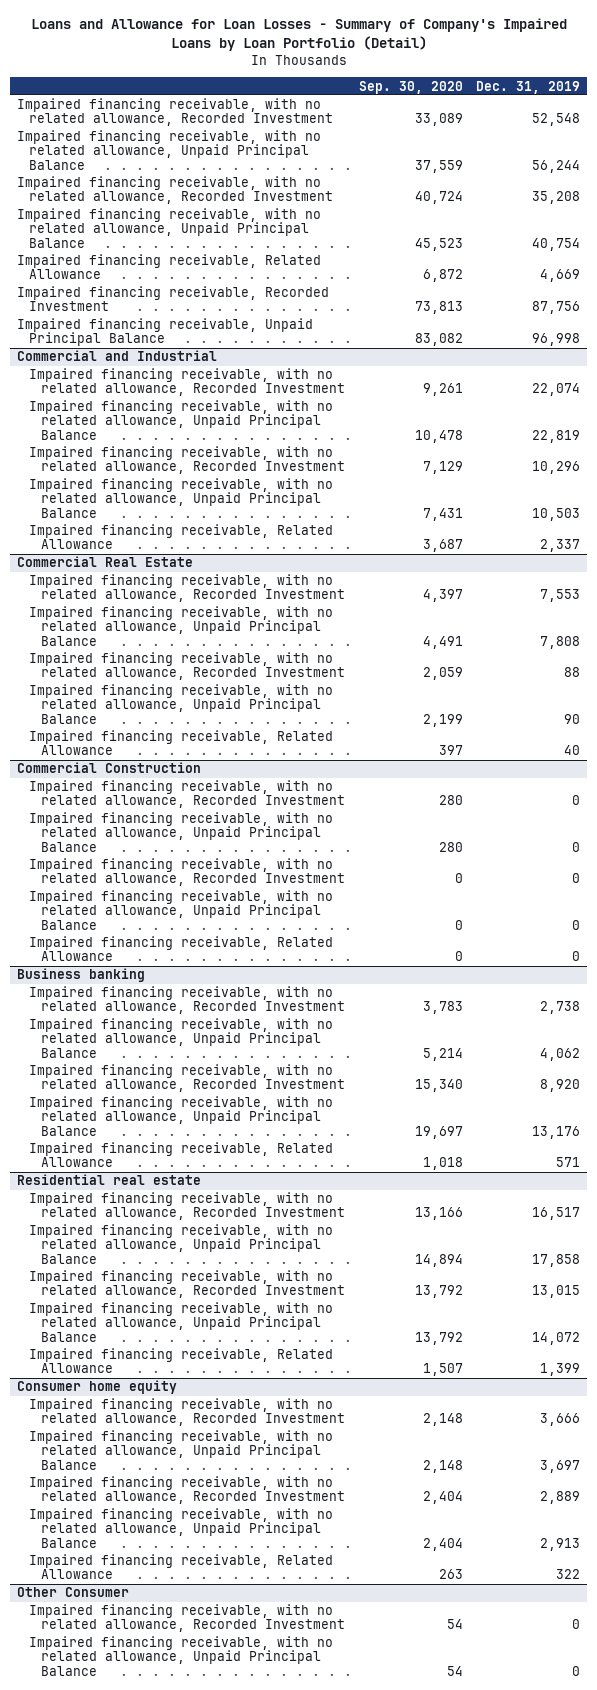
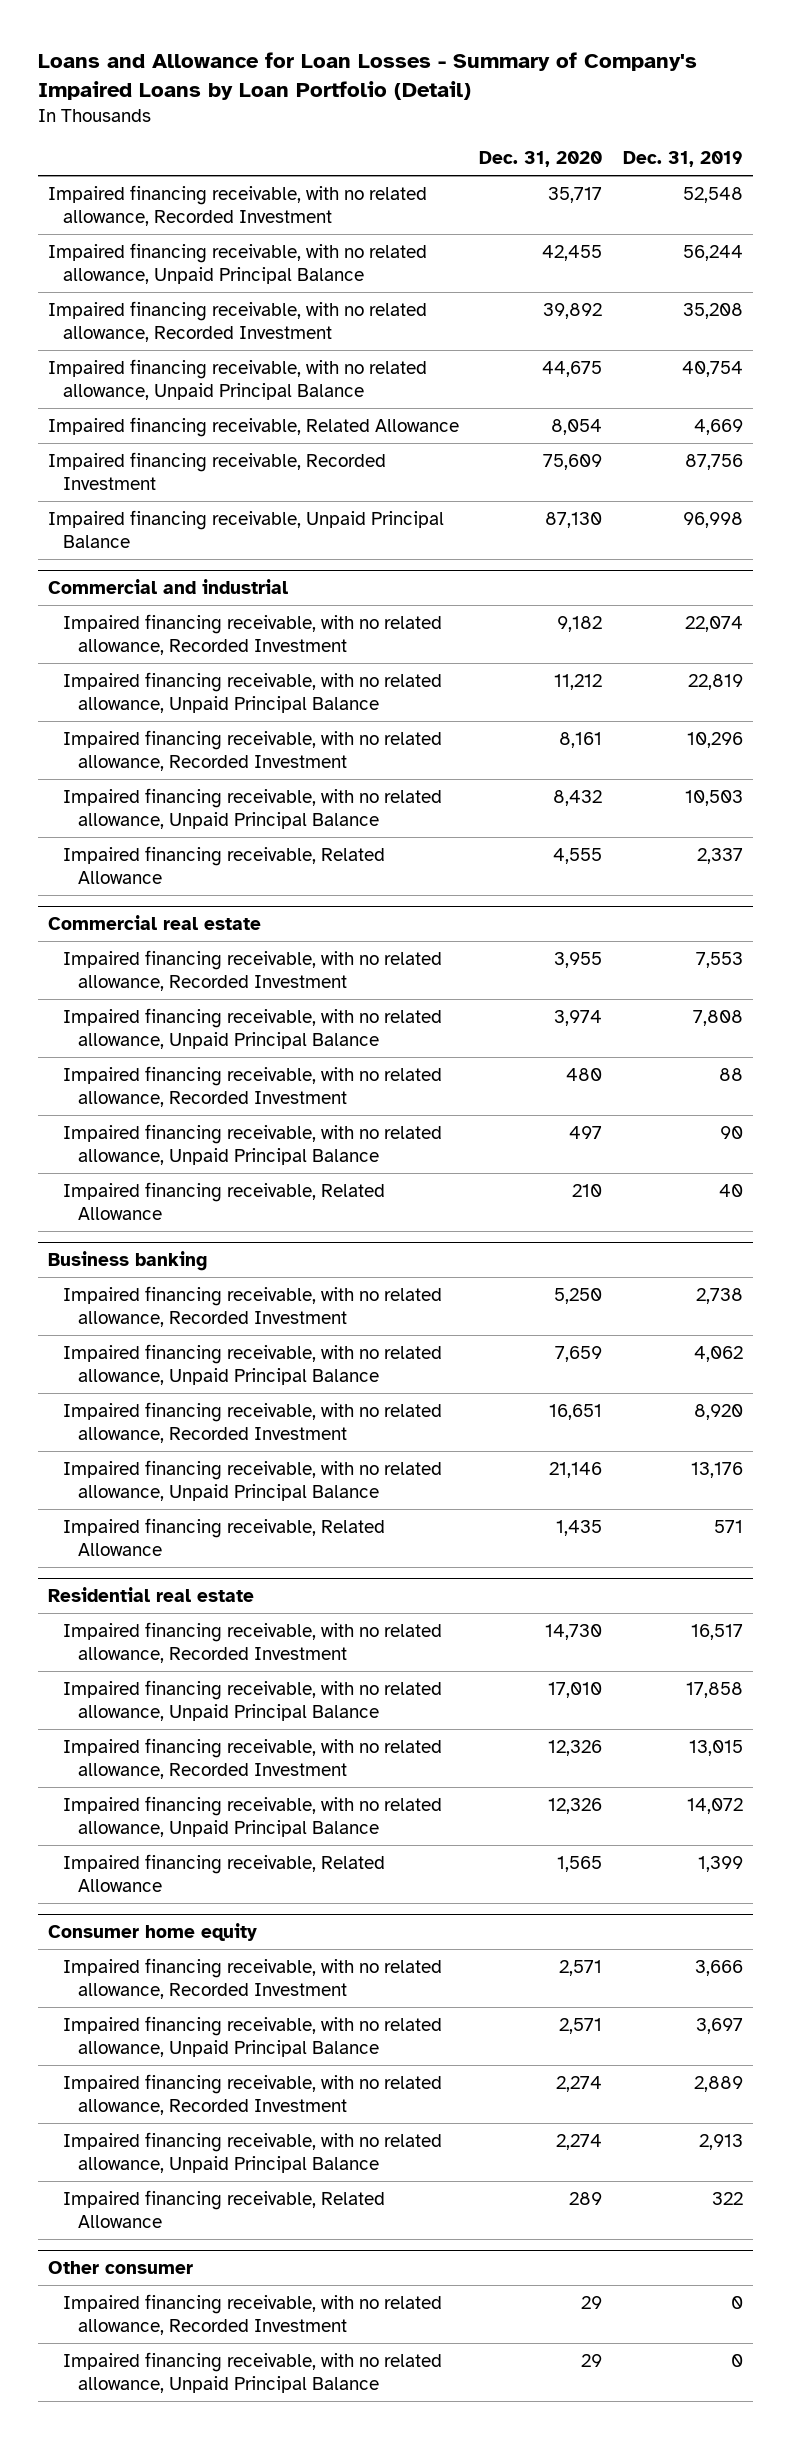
[358,80,463,94] Sep. 30, 2020 -> none
none -> [479,151,603,168] Dec. 31, 2020
[17,350,218,362] Commercial and Industrial -> [48,579,289,595] Commercial and industrial
[17,556,194,568] Commercial Real Estate -> [48,915,262,931] Commercial real estate
[17,762,202,774] Commercial Construction -> none
[29,780,346,809] Impaired financing receivable, with no related allowance, Recorded Investment -> none
[29,812,334,852] Impaired financing receivable, with no related allowance, Unpaid Principal Balance -> none
[29,858,346,887] Impaired financing receivable, with no related allowance, Recorded Investment -> none
[29,890,334,930] Impaired financing receivable, with no related allowance, Unpaid Principal Balance -> none
[29,936,334,962] Impaired financing receivable, Related Allowance -> none
[17,1587,130,1598] Other Consumer -> [48,2261,194,2275] Other consumer

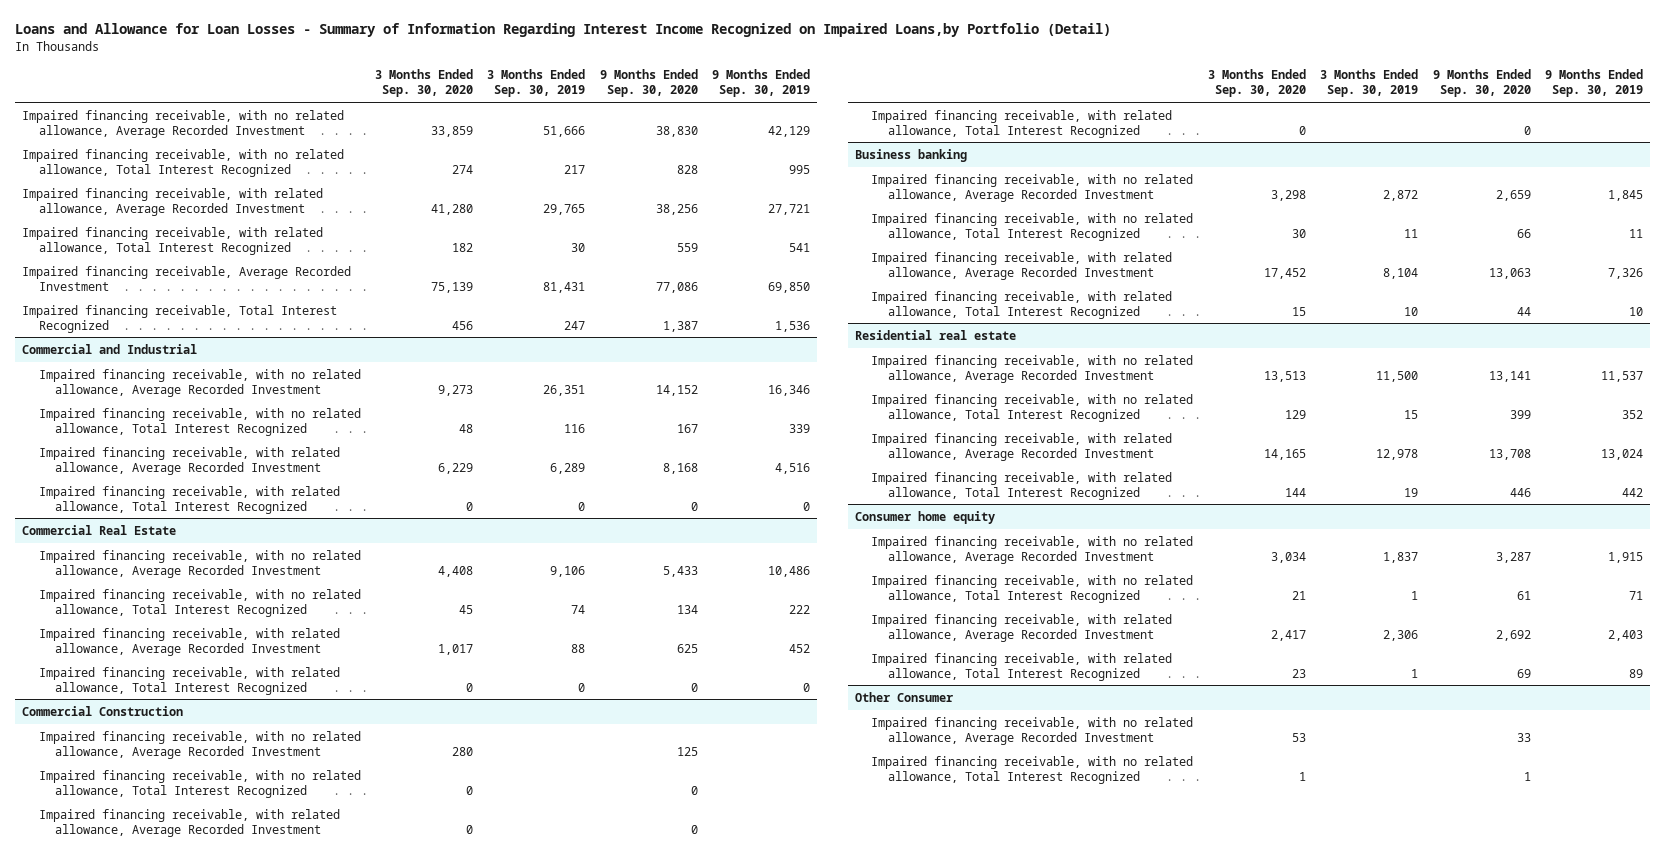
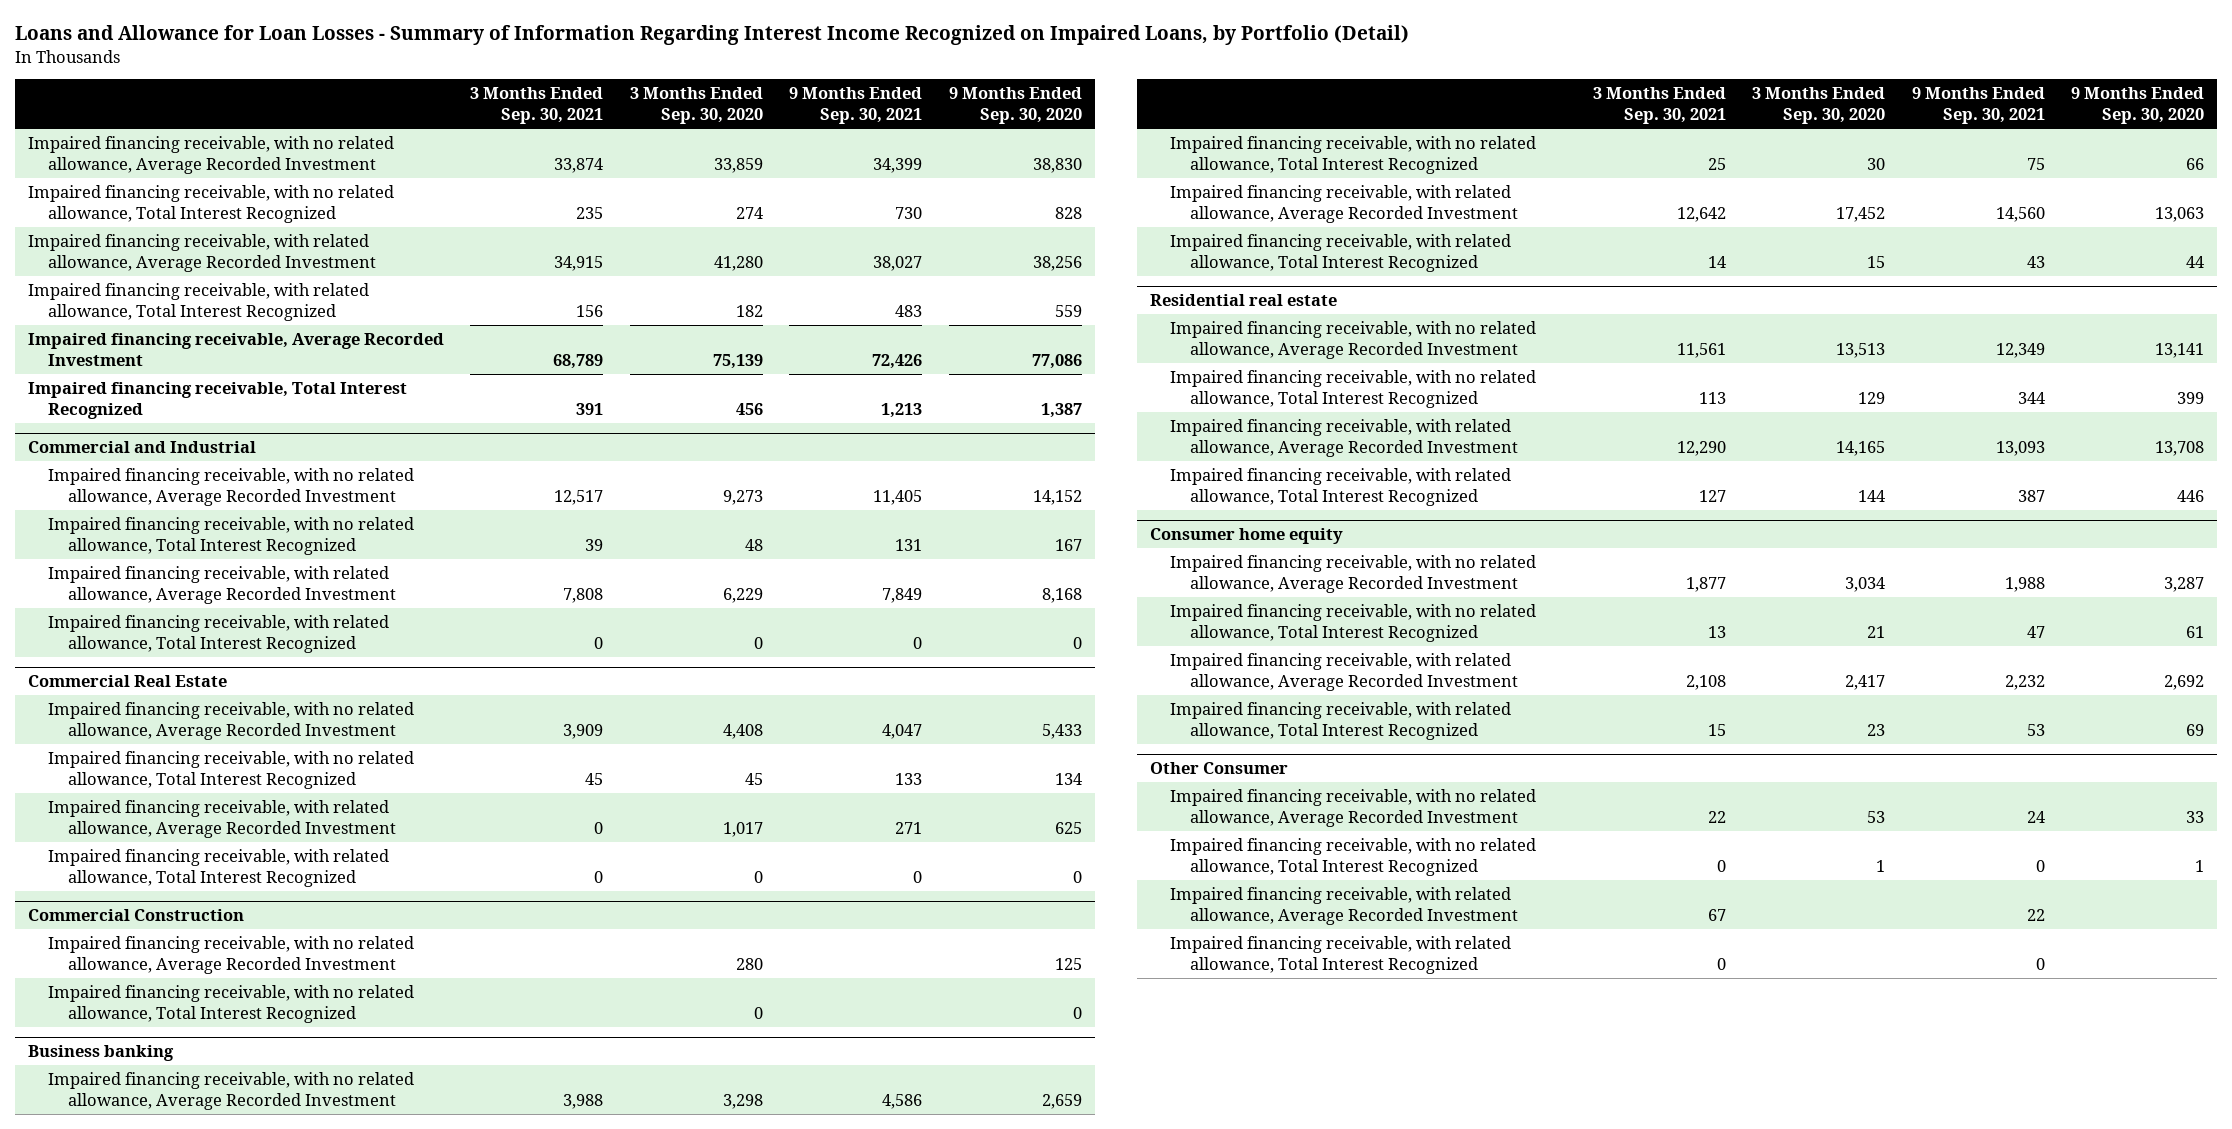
[14,22,1111,37] Loans and Allowance for Loan Losses - Summary of Information Regarding Interest Income Recognized on Impaired Loans,by Portfolio (Detail) -> [14,25,1409,46] Loans and Allowance for Loan Losses - Summary of Information Regarding Interest Income Recognized on Impaired Loans, by Portfolio (Detail)
[487,69,586,98] 3 Months Ended Sep. 30, 2019 -> none
[712,69,811,98] 9 Months Ended Sep. 30, 2019 -> none
none -> [470,87,604,125] 3 Months Ended Sep. 30, 2021
none -> [789,87,923,125] 9 Months Ended Sep. 30, 2021
[38,808,340,837] Impaired financing receivable, with related allowance, Average Recorded Investment -> none
[871,109,1173,138] Impaired financing receivable, with related allowance, Total Interest Recognized -> none
none -> [1170,886,1519,925] Impaired financing receivable, with related allowance, Average Recorded Investment
none -> [1170,935,1512,974] Impaired financing receivable, with related allowance, Total Interest Recognized

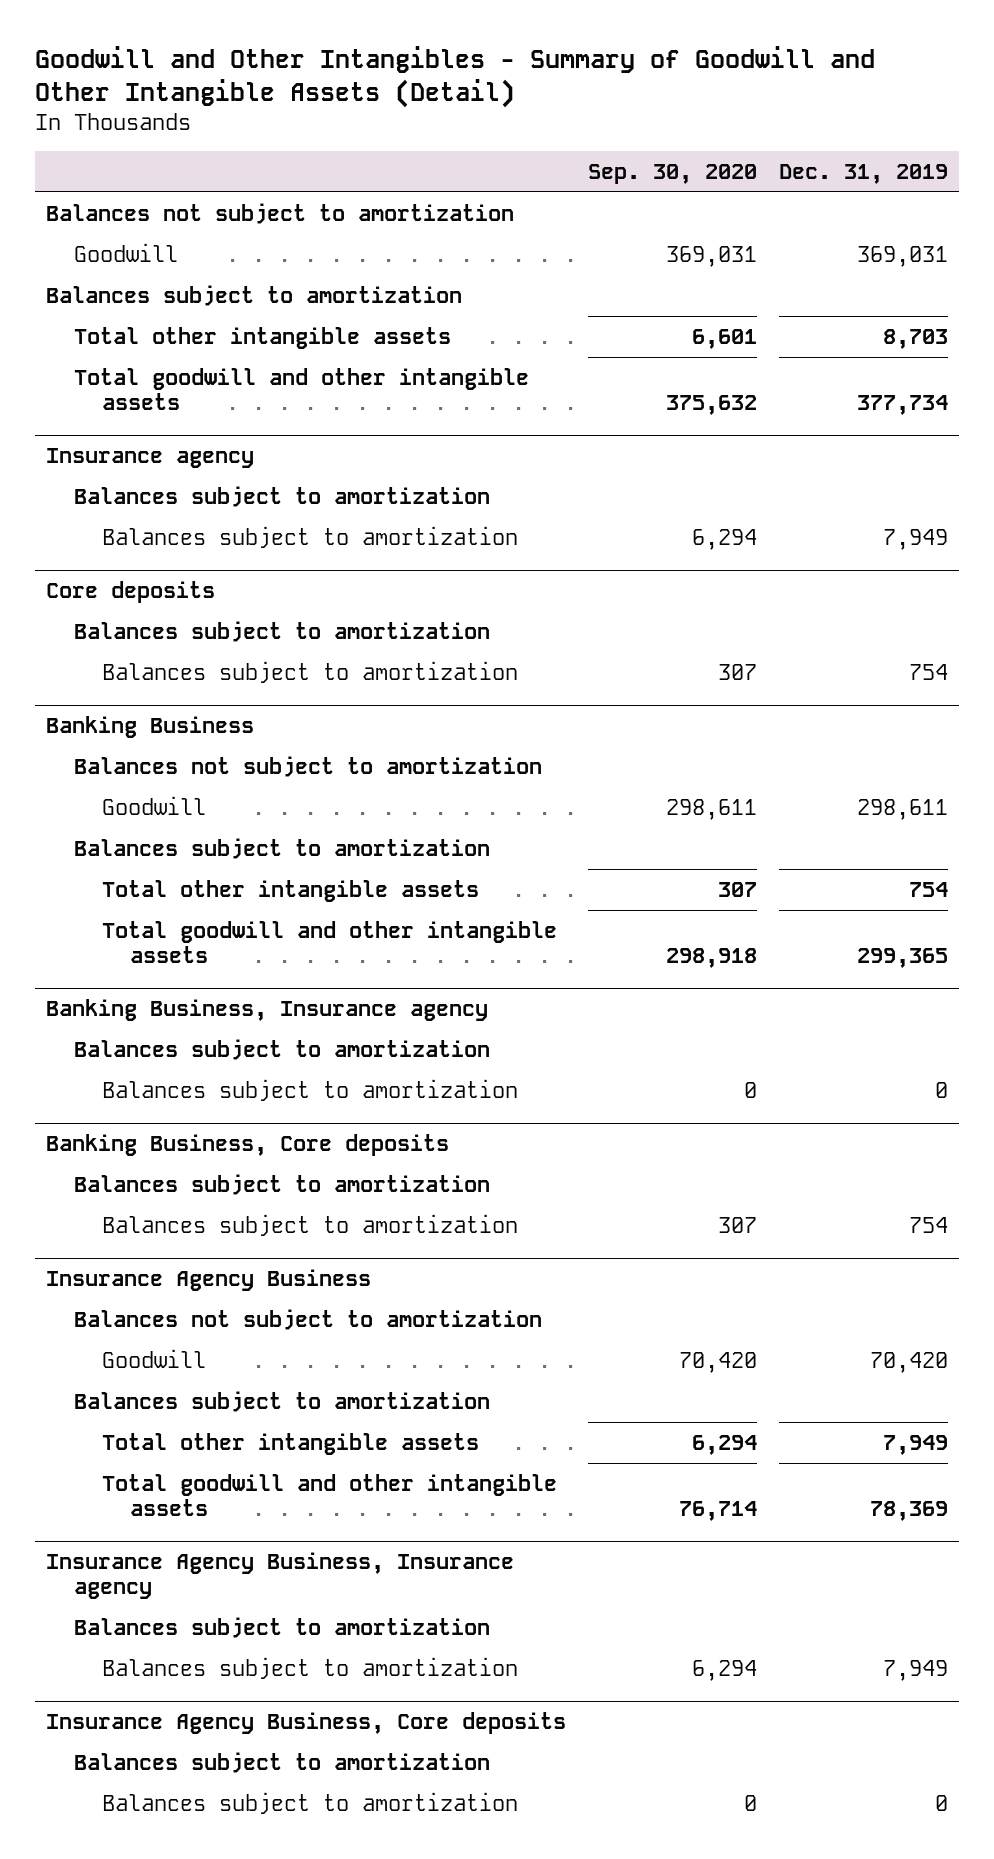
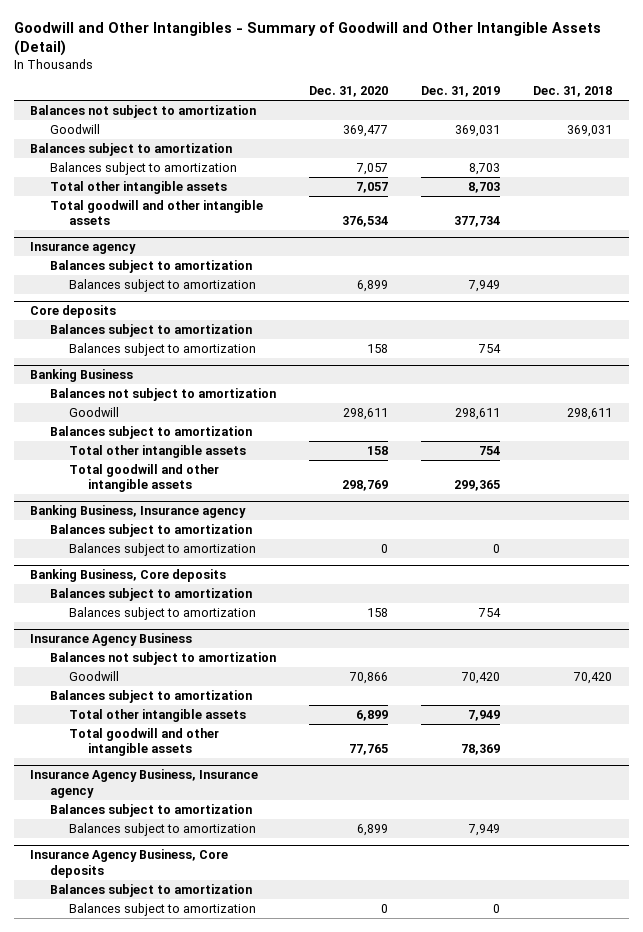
[588,163,758,184] Sep. 30, 2020 -> none
none -> [308,86,388,98] Dec. 31, 2020
none -> [533,86,613,98] Dec. 31, 2018
none -> [49,161,237,175] Balances subject to amortization

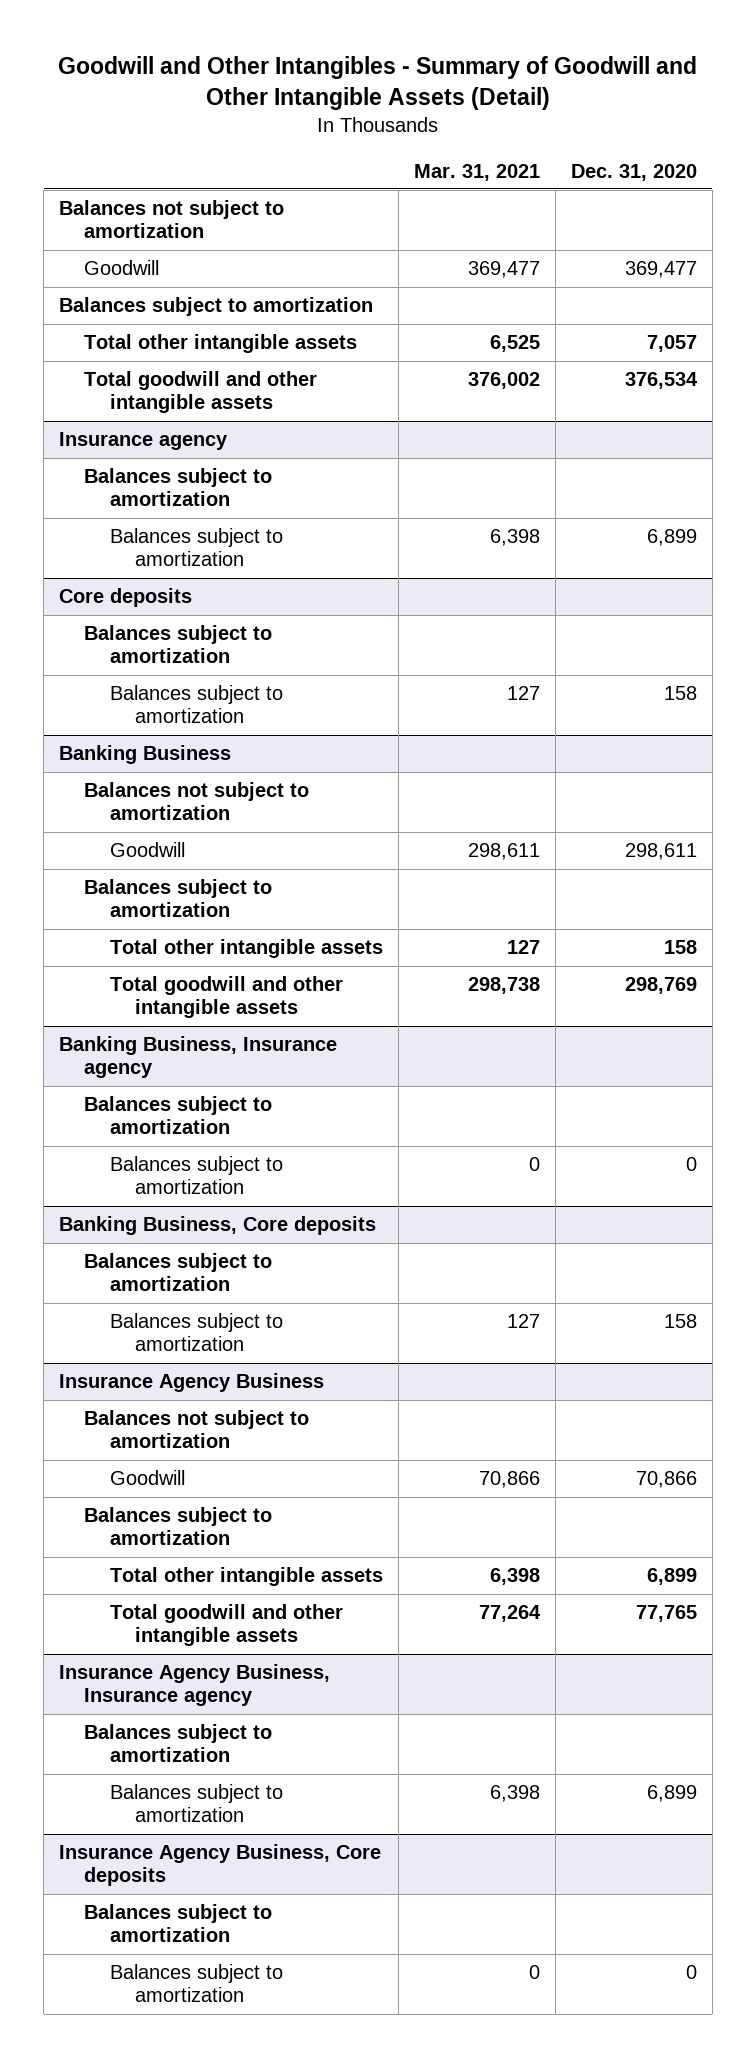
[420,86,500,98] Dec. 31, 2019 -> none
[533,86,613,98] Dec. 31, 2018 -> none
none -> [413,163,540,181] Mar. 31, 2021
[49,161,237,175] Balances subject to amortization -> none

